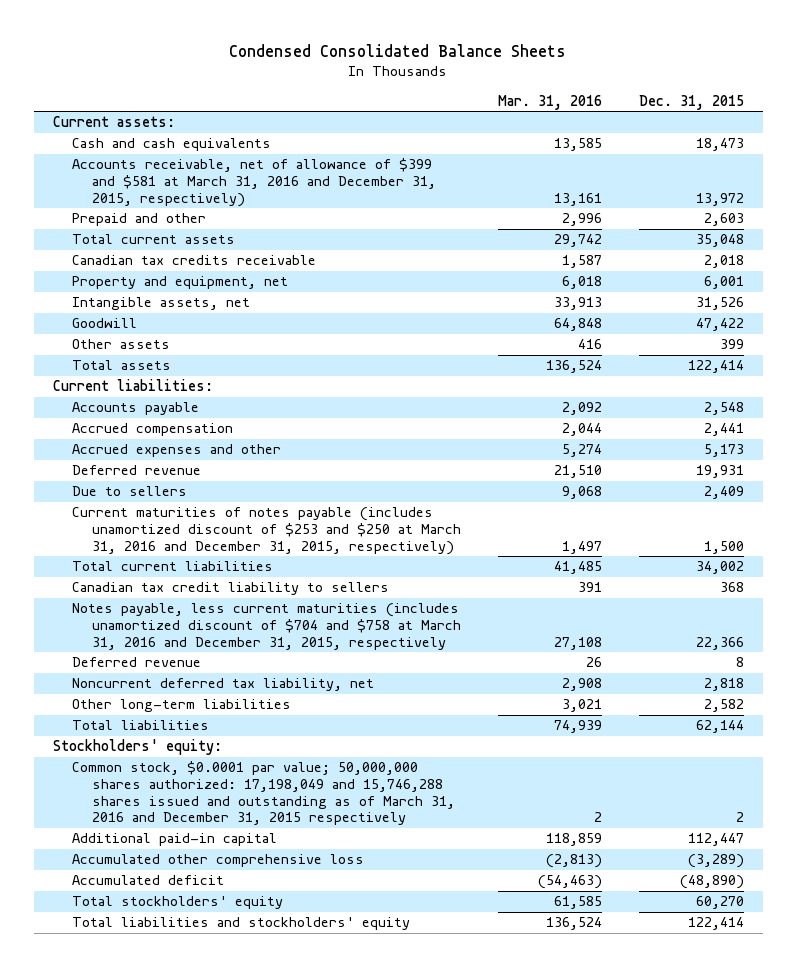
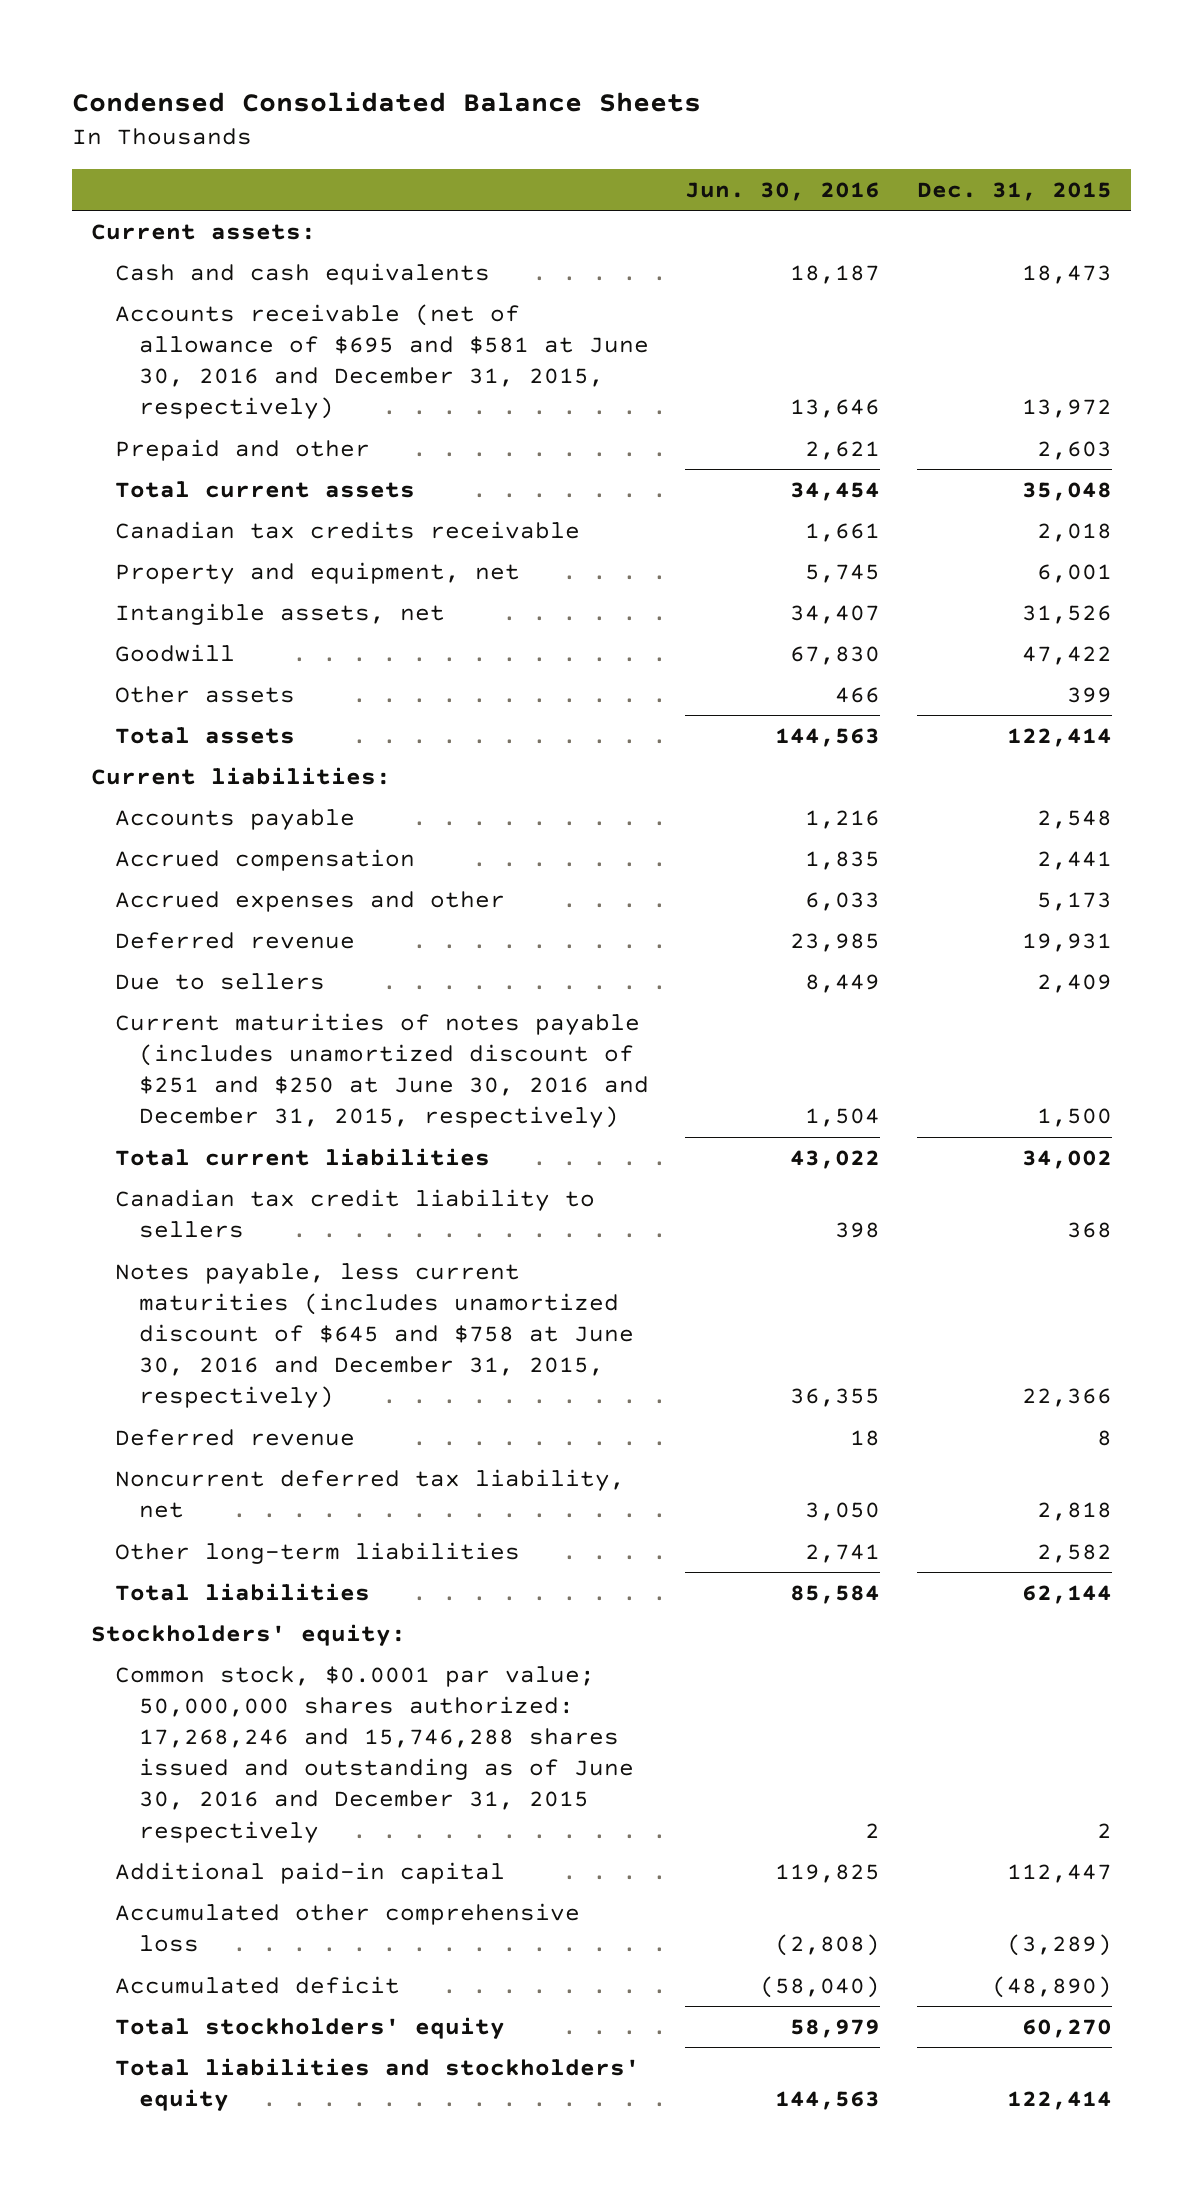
[498,94,603,110] Mar. 31, 2016 -> none
none -> [685,181,881,201] Jun. 30, 2016
[72,158,436,207] Accounts receivable, net of allowance of $399 and $581 at March 31, 2016 and December 31, 2015, respectively) -> [114,304,649,420] Accounts receivable (net of allowance of $695 and $581 at June 30, 2016 and December 31, 2015, respectively)
[72,507,461,555] Current maturities of notes payable (includes unamortized discount of $253 and $250 at March 31, 2016 and December 31, 2015, respectively) -> [114,1013,649,1129] Current maturities of notes payable (includes unamortized discount of $251 and $250 at June 30, 2016 and December 31, 2015, respectively)
[72,603,461,650] Notes payable, less current maturities (includes unamortized discount of $704 and $758 at March 31, 2016 and December 31, 2015, respectively -> [114,1263,634,1409] Notes payable, less current maturities (includes unamortized discount of $645 and $758 at June 30, 2016 and December 31, 2015, respectively)
[72,761,455,826] Common stock, $0.0001 par value; 50,000,000 shares authorized: 17,198,049 and 15,746,288 shares issued and outstanding as of March 31, 2016 and December 31, 2015 respectively -> [114,1666,634,1843] Common stock, $0.0001 par value; 50,000,000 shares authorized: 17,268,246 and 15,746,288 shares issued and outstanding as of June 30, 2016 and December 31, 2015 respectively

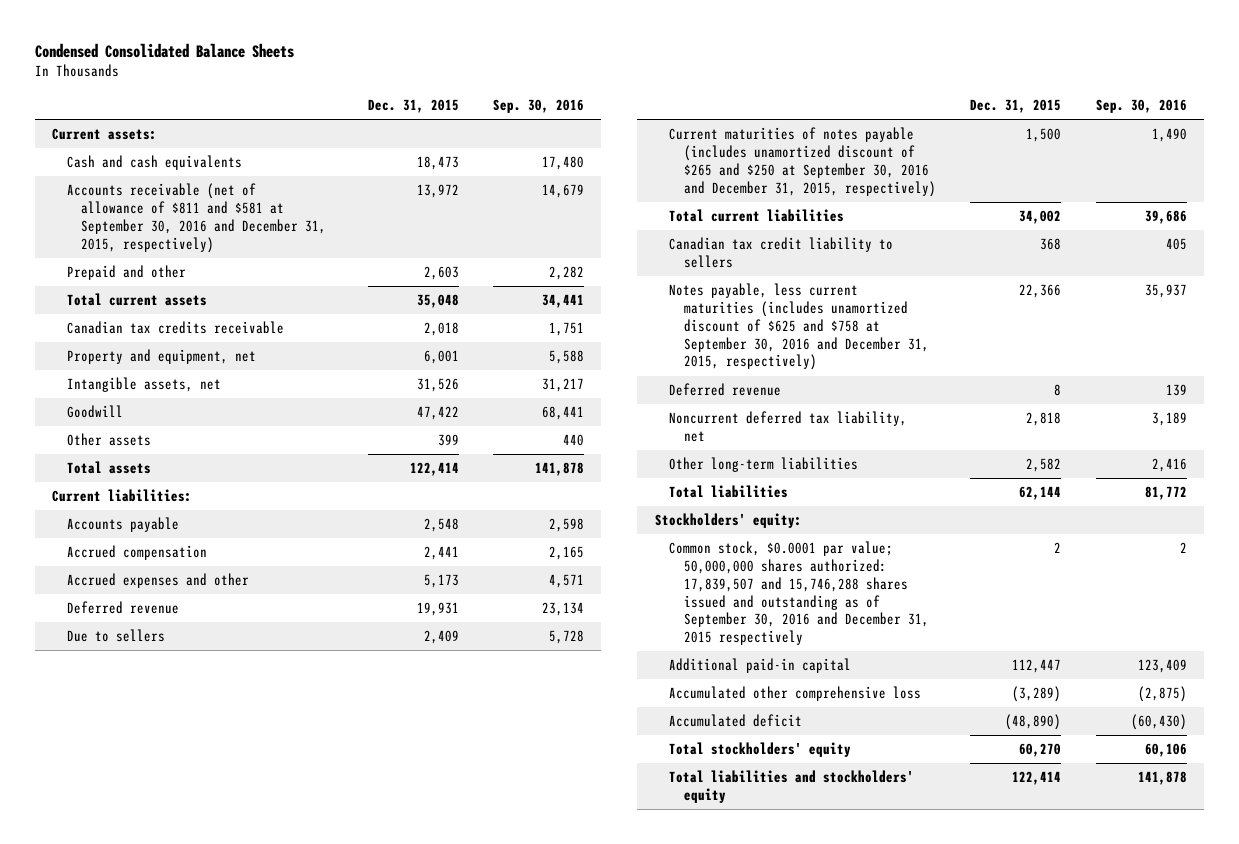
[685,181,881,201] Jun. 30, 2016 -> none
none -> [493,98,585,113] Sep. 30, 2016
[114,304,649,420] Accounts receivable (net of allowance of $695 and $581 at June 30, 2016 and December 31, 2015, respectively) -> [66,183,327,253] Accounts receivable (net of allowance of $811 and $581 at September 30, 2016 and December 31, 2015, respectively)
[114,1013,649,1129] Current maturities of notes payable (includes unamortized discount of $251 and $250 at June 30, 2016 and December 31, 2015, respectively) -> [669,127,936,197] Current maturities of notes payable (includes unamortized discount of $265 and $250 at September 30, 2016 and December 31, 2015, respectively)
[114,1263,634,1409] Notes payable, less current maturities (includes unamortized discount of $645 and $758 at June 30, 2016 and December 31, 2015, respectively) -> [669,283,929,371] Notes payable, less current maturities (includes unamortized discount of $625 and $758 at September 30, 2016 and December 31, 2015, respectively)
[114,1666,634,1843] Common stock, $0.0001 par value; 50,000,000 shares authorized: 17,268,246 and 15,746,288 shares issued and outstanding as of June 30, 2016 and December 31, 2015 respectively -> [669,541,929,646] Common stock, $0.0001 par value; 50,000,000 shares authorized: 17,839,507 and 15,746,288 shares issued and outstanding as of September 30, 2016 and December 31, 2015 respectively

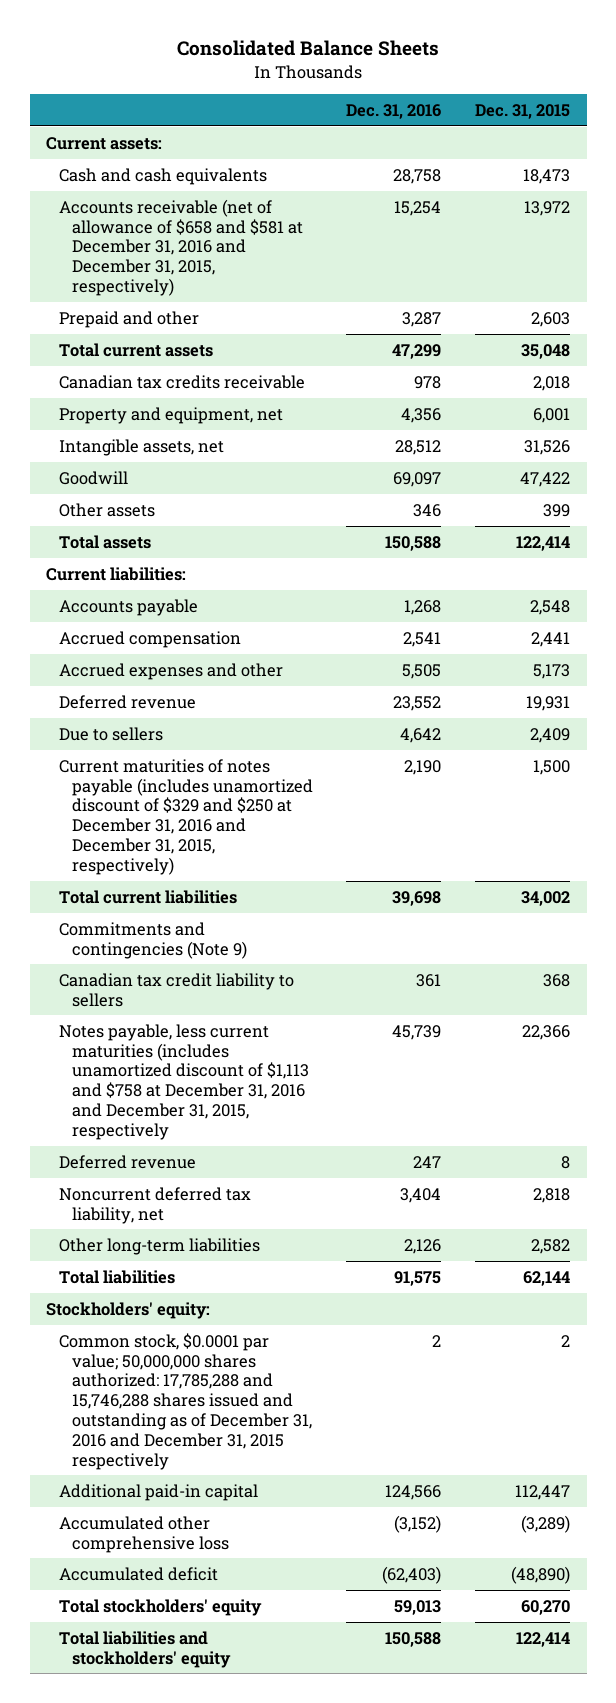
[34,43,294,59] Condensed Consolidated Balance Sheets -> [177,40,440,57] Consolidated Balance Sheets
[493,98,585,113] Sep. 30, 2016 -> none
none -> [346,104,442,120] Dec. 31, 2016
[66,183,327,253] Accounts receivable (net of allowance of $811 and $581 at September 30, 2016 and December 31, 2015, respectively) -> [58,198,303,296] Accounts receivable (net of allowance of $658 and $581 at December 31, 2016 and December 31, 2015, respectively)
[669,127,936,197] Current maturities of notes payable (includes unamortized discount of $265 and $250 at September 30, 2016 and December 31, 2015, respectively) -> [58,758,313,875] Current maturities of notes payable (includes unamortized discount of $329 and $250 at December 31, 2016 and December 31, 2015, respectively)
none -> [58,921,247,959] Commitments and contingencies (Note 9)
[669,283,929,371] Notes payable, less current maturities (includes unamortized discount of $625 and $758 at September 30, 2016 and December 31, 2015, respectively) -> [58,1023,309,1140] Notes payable, less current maturities (includes unamortized discount of $1,113 and $758 at December 31, 2016 and December 31, 2015, respectively
[669,541,929,646] Common stock, $0.0001 par value; 50,000,000 shares authorized: 17,839,507 and 15,746,288 shares issued and outstanding as of September 30, 2016 and December 31, 2015 respectively -> [58,1332,312,1470] Common stock, $0.0001 par value; 50,000,000 shares authorized: 17,785,288 and 15,746,288 shares issued and outstanding as of December 31, 2016 and December 31, 2015 respectively

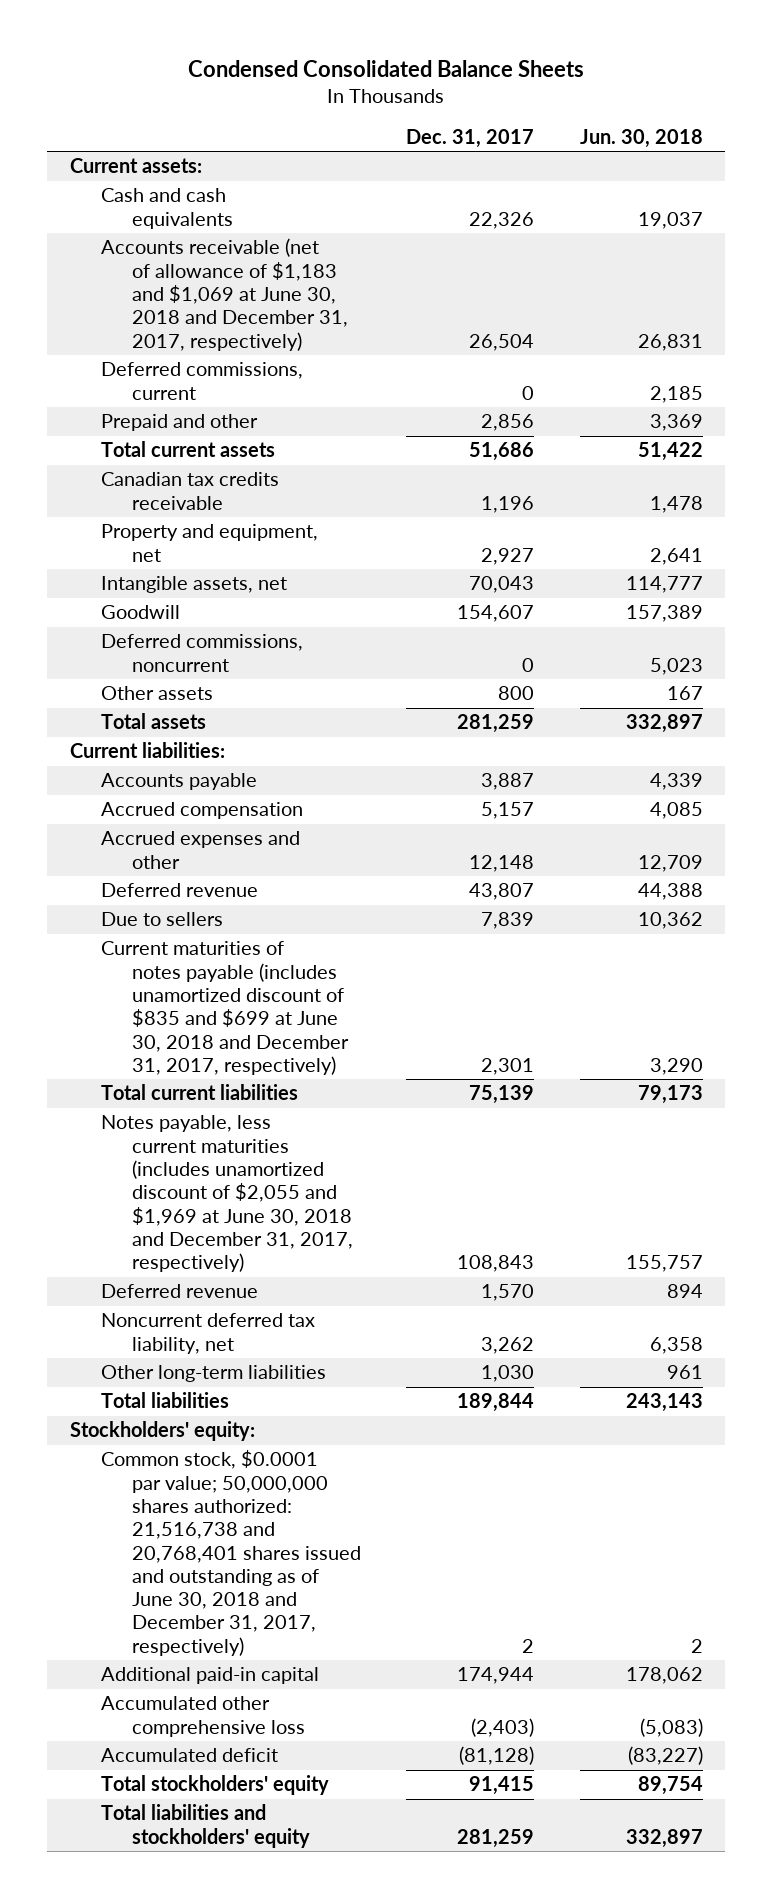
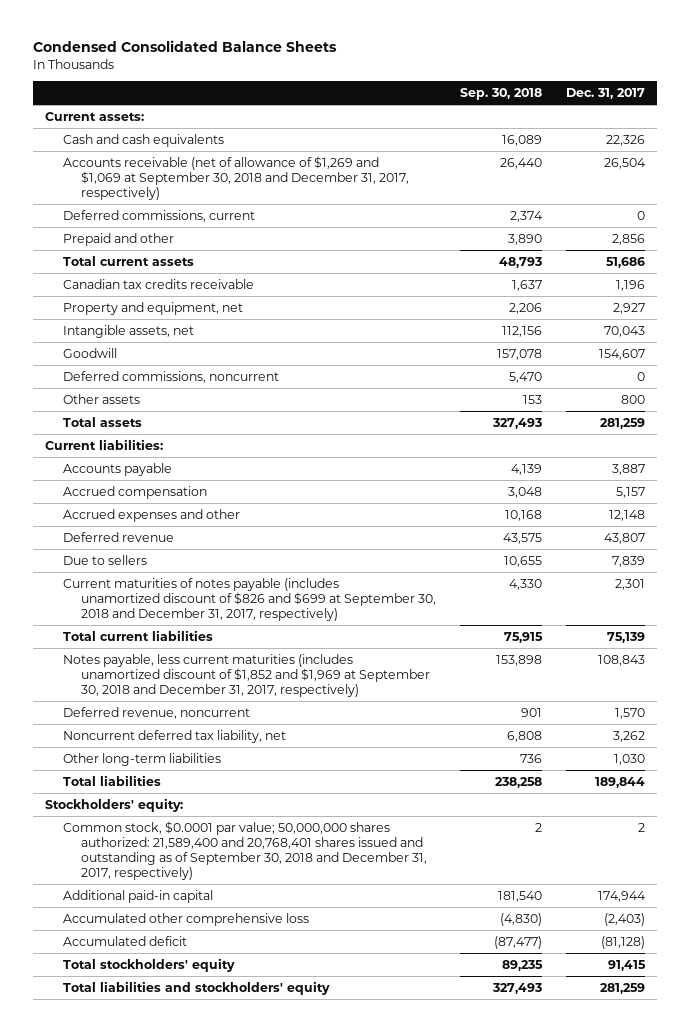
[579,128,703,148] Jun. 30, 2018 -> none
none -> [459,87,542,100] Sep. 30, 2018
[100,238,348,351] Accounts receivable (net of allowance of $1,183 and $1,069 at June 30, 2018 and December 31, 2017, respectively) -> [62,155,409,201] Accounts receivable (net of allowance of $1,269 and $1,069 at September 30, 2018 and December 31, 2017, respectively)
[100,941,349,1075] Current maturities of notes payable (includes unamortized discount of $835 and $699 at June 30, 2018 and December 31, 2017, respectively) -> [62,577,436,622] Current maturities of notes payable (includes unamortized discount of $826 and $699 at September 30, 2018 and December 31, 2017, respectively)
[100,1115,353,1273] Notes payable, less current maturities (includes unamortized discount of $2,055 and $1,969 at June 30, 2018 and December 31, 2017, respectively) -> [62,653,430,698] Notes payable, less current maturities (includes unamortized discount of $1,852 and $1,969 at September 30, 2018 and December 31, 2017, respectively)
[100,1284,258,1299] Deferred revenue -> [62,706,250,719] Deferred revenue, noncurrent
[100,1450,361,1656] Common stock, $0.0001 par value; 50,000,000 shares authorized: 21,516,738 and 20,768,401 shares issued and outstanding as of June 30, 2018 and December 31, 2017, respectively) -> [62,820,427,881] Common stock, $0.0001 par value; 50,000,000 shares authorized: 21,589,400 and 20,768,401 shares issued and outstanding as of September 30, 2018 and December 31, 2017, respectively)

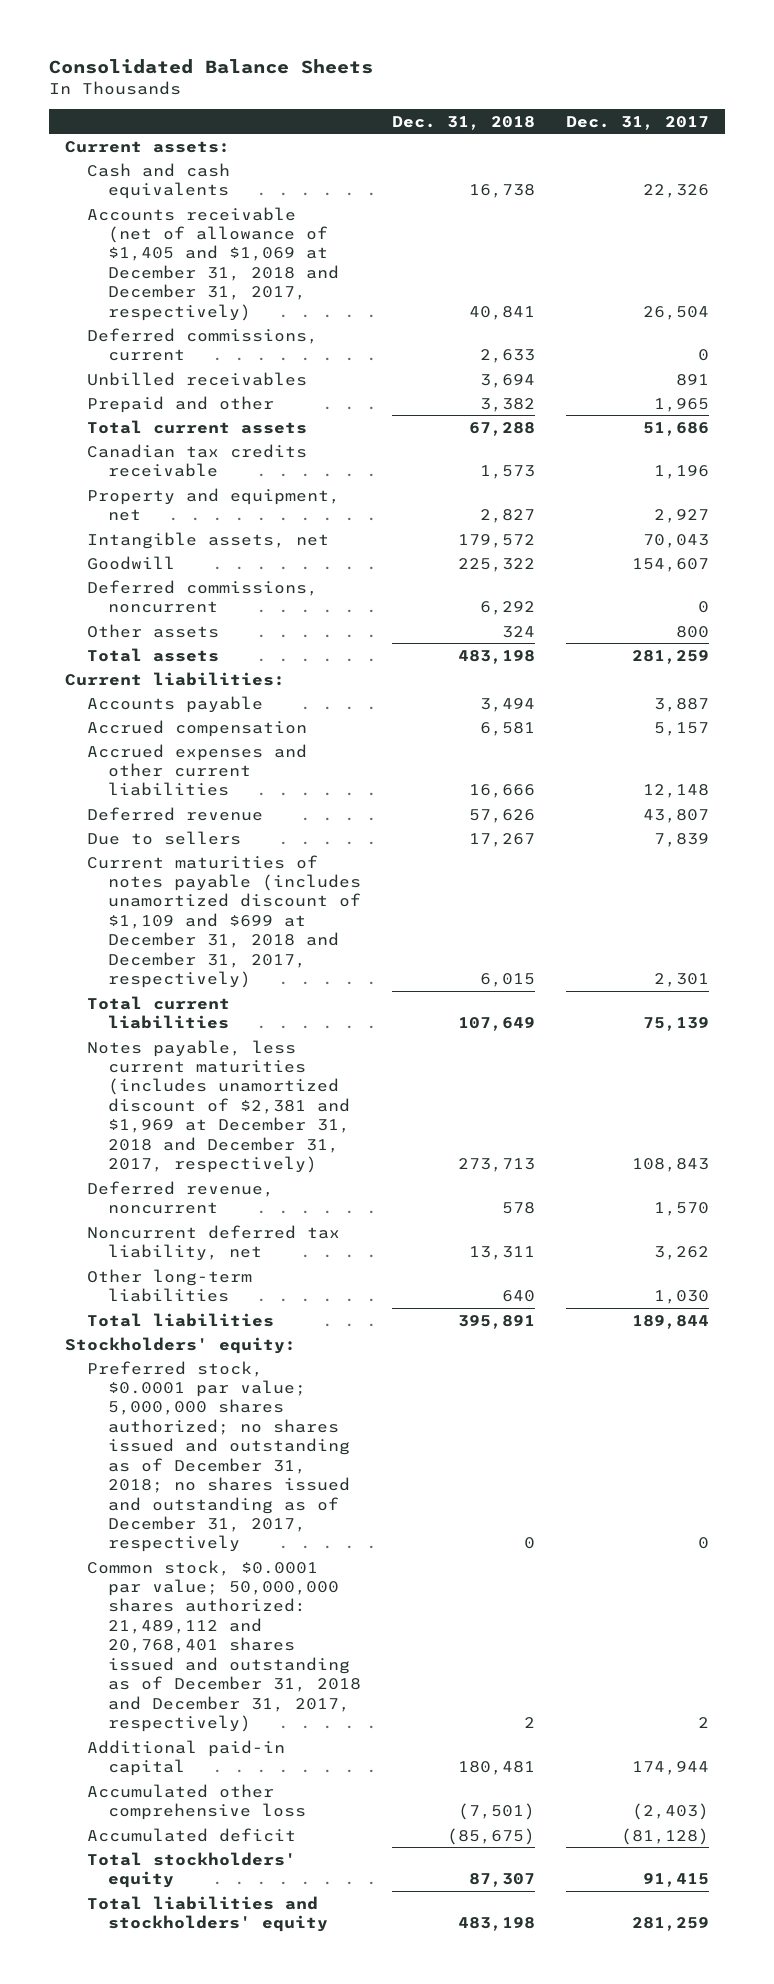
[32,39,337,52] Condensed Consolidated Balance Sheets -> [49,59,374,75] Consolidated Balance Sheets
[459,87,542,100] Sep. 30, 2018 -> none
none -> [392,115,536,130] Dec. 31, 2018
[62,155,409,201] Accounts receivable (net of allowance of $1,269 and $1,069 at September 30, 2018 and December 31, 2017, respectively) -> [86,206,340,321] Accounts receivable (net of allowance of $1,405 and $1,069 at December 31, 2018 and December 31, 2017, respectively)
none -> [86,371,307,386] Unbilled receivables
[611,233,645,245] 2,856 -> [654,397,710,412] 1,965
[62,508,240,522] Accrued expenses and other -> [86,743,307,797] Accrued expenses and other current liabilities
[62,577,436,622] Current maturities of notes payable (includes unamortized discount of $826 and $699 at September 30, 2018 and December 31, 2017, respectively) -> [86,854,362,989] Current maturities of notes payable (includes unamortized discount of $1,109 and $699 at December 31, 2018 and December 31, 2017, respectively)
[62,653,430,698] Notes payable, less current maturities (includes unamortized discount of $1,852 and $1,969 at September 30, 2018 and December 31, 2017, respectively) -> [86,1039,351,1174] Notes payable, less current maturities (includes unamortized discount of $2,381 and $1,969 at December 31, 2018 and December 31, 2017, respectively)
none -> [86,1360,351,1553] Preferred stock, $0.0001 par value; 5,000,000 shares authorized; no shares issued and outstanding as of December 31, 2018; no shares issued and outstanding as of December 31, 2017, respectively
[62,820,427,881] Common stock, $0.0001 par value; 50,000,000 shares authorized: 21,589,400 and 20,768,401 shares issued and outstanding as of September 30, 2018 and December 31, 2017, respectively) -> [86,1559,362,1732] Common stock, $0.0001 par value; 50,000,000 shares authorized: 21,489,112 and 20,768,401 shares issued and outstanding as of December 31, 2018 and December 31, 2017, respectively)

